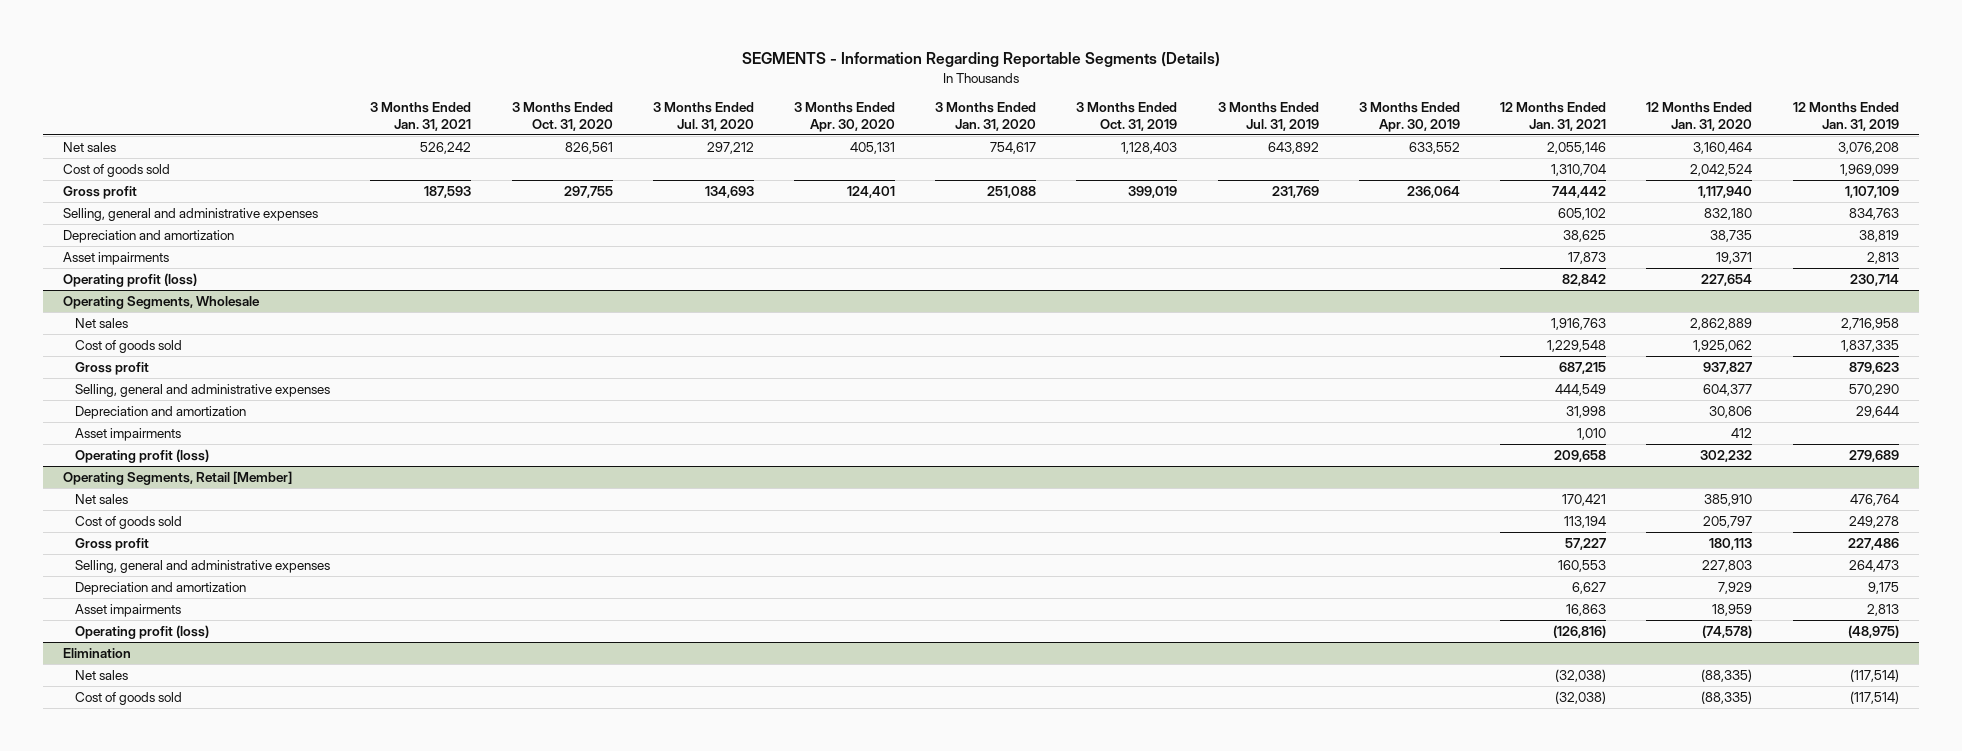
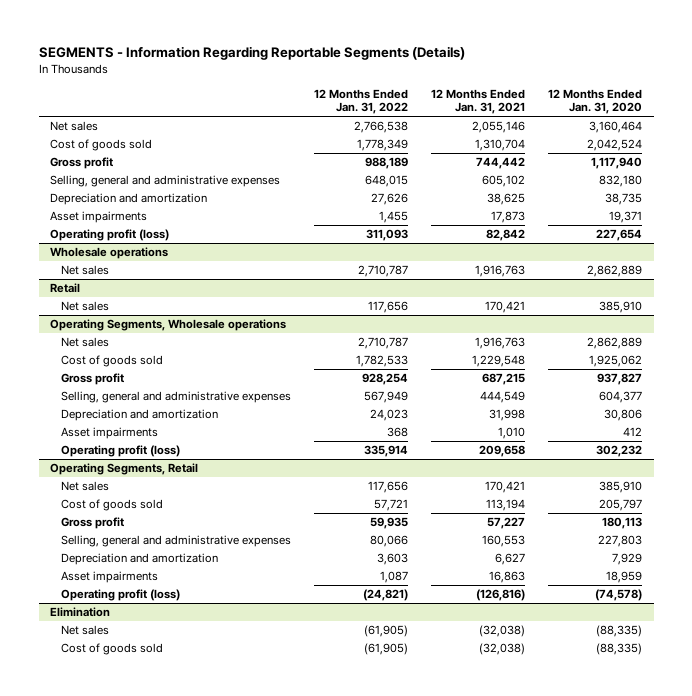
[370,102,472,131] 3 Months Ended Jan. 31, 2021 -> none
[511,102,613,131] 3 Months Ended Oct. 31, 2020 -> none
[652,102,754,131] 3 Months Ended Jul. 31, 2020 -> none
[794,102,896,132] 3 Months Ended Apr. 30, 2020 -> none
[935,102,1037,131] 3 Months Ended Jan. 31, 2020 -> none
[1076,102,1178,131] 3 Months Ended Oct. 31, 2019 -> none
[1217,102,1319,131] 3 Months Ended Jul. 31, 2019 -> none
[1358,102,1460,132] 3 Months Ended Apr. 30, 2019 -> none
[1792,102,1899,131] 12 Months Ended Jan. 31, 2019 -> none
none -> [314,88,409,115] 12 Months Ended Jan. 31, 2022
[63,296,261,310] Operating Segments, Wholesale -> none
none -> [50,247,169,260] Wholesale operations
none -> [50,283,81,294] Retail
none -> [61,301,110,312] Net sales
none -> [50,319,287,332] Operating Segments, Wholesale operations
none -> [61,337,110,348] Net sales
[63,471,293,486] Operating Segments, Retail [Member] -> [50,463,199,476] Operating Segments, Retail

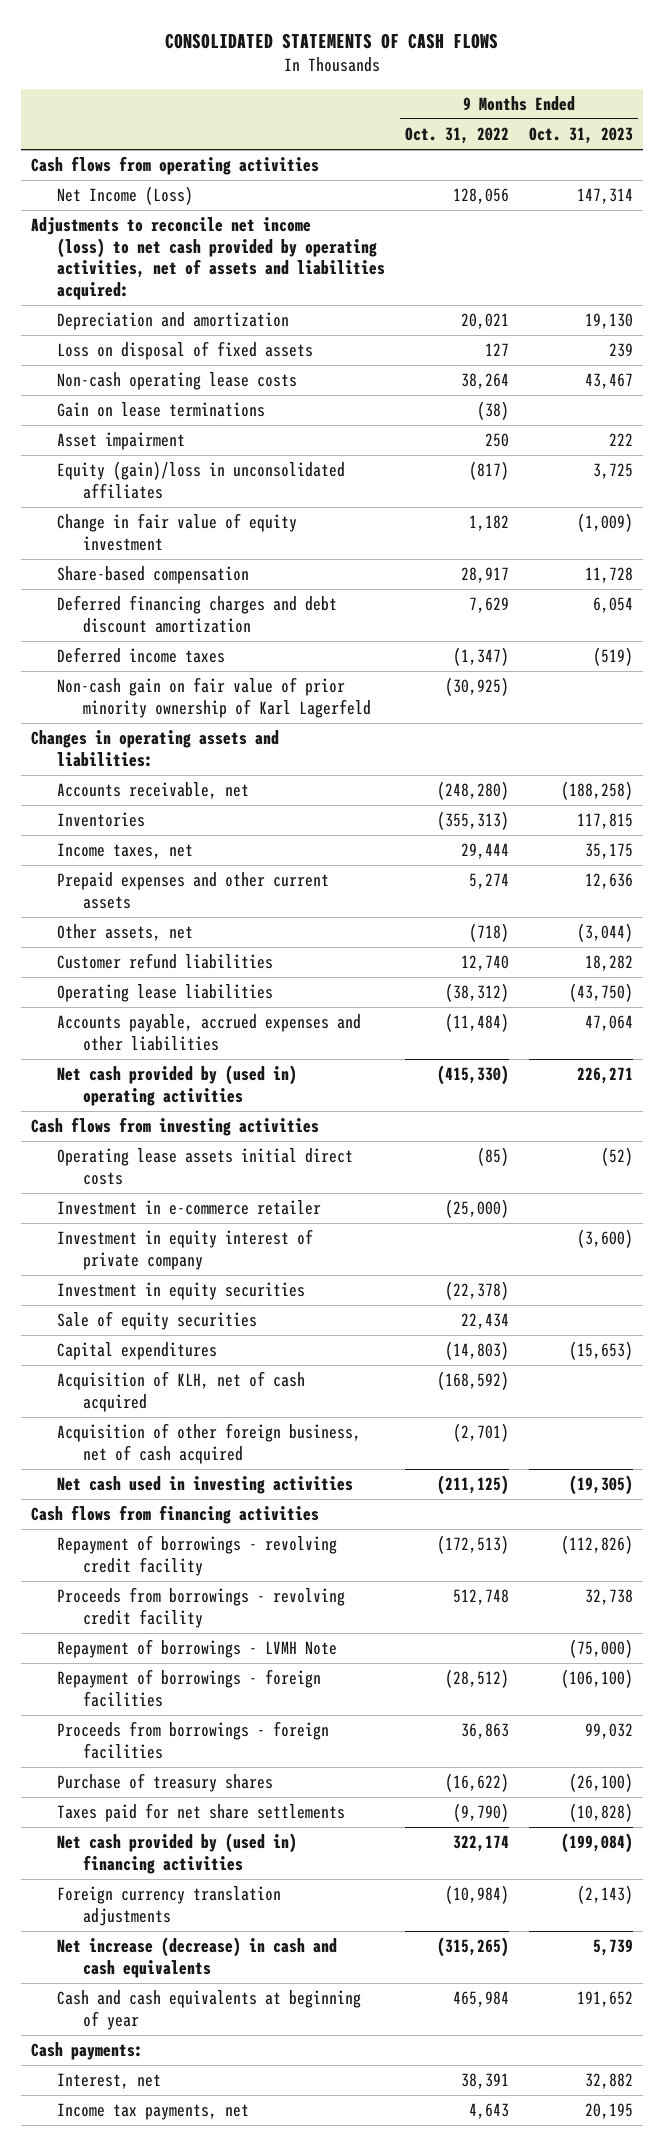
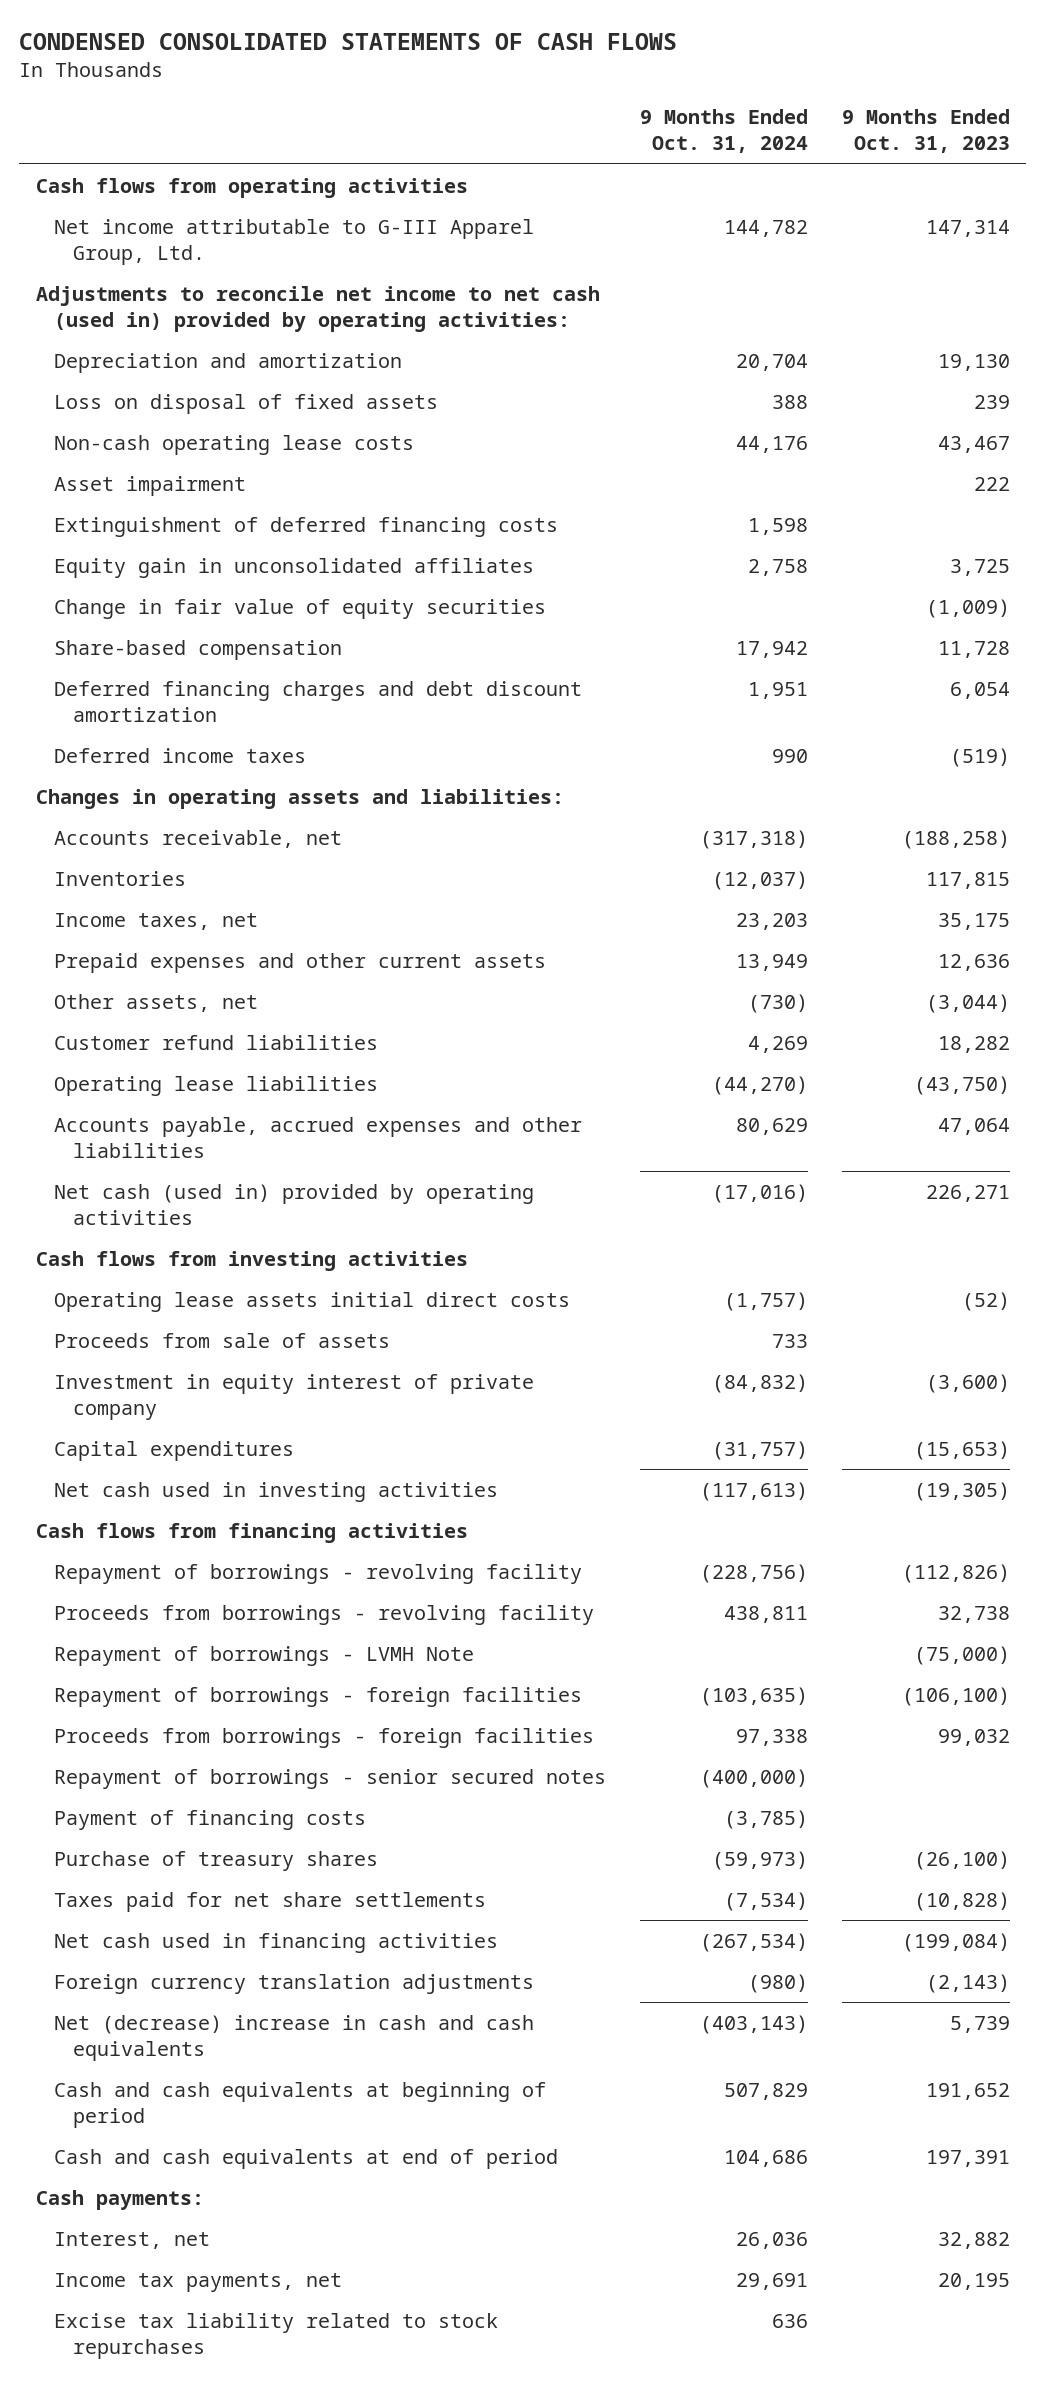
[164,32,498,49] CONSOLIDATED STATEMENTS OF CASH FLOWS -> [18,32,677,50] CONDENSED CONSOLIDATED STATEMENTS OF CASH FLOWS
[404,127,509,145] Oct. 31, 2022 -> none
none -> [639,109,808,154] 9 Months Ended Oct. 31, 2024
[56,186,193,206] Net Income (Loss) -> [54,218,535,265] Net income attributable to G-III Apparel Group, Ltd.
[30,217,385,300] Adjustments to reconcile net income (loss) to net cash provided by operating activities, net of assets and liabilities acquired: -> [35,285,600,332] Adjustments to reconcile net income to net cash (used in) provided by operating activities:
[56,402,265,418] Gain on lease terminations -> none
none -> [54,516,559,537] Extinguishment of deferred financing costs
[56,461,345,499] Equity (gain)/loss in unconsolidated affiliates -> [54,557,535,578] Equity gain in unconsolidated affiliates
[56,513,297,551] Change in fair value of equity investment -> [54,598,547,619] Change in fair value of equity securities
[56,677,371,718] Non-cash gain on fair value of prior minority ownership of Karl Lagerfeld -> none
[56,1065,297,1106] Net cash provided by (used in) operating activities -> [54,1183,535,1225] Net cash (used in) provided by operating activities
[56,1200,321,1216] Investment in e-commerce retailer -> none
none -> [54,1332,391,1348] Proceeds from sale of assets
[56,1282,305,1301] Investment in equity securities -> none
[56,1311,257,1331] Sale of equity securities -> none
[56,1371,305,1412] Acquisition of KLH, net of cash acquired -> none
[56,1423,361,1464] Acquisition of other foreign business, net of cash acquired -> none
[56,1535,337,1576] Repayment of borrowings - revolving credit facility -> [54,1563,583,1584] Repayment of borrowings - revolving facility
[56,1587,345,1628] Proceeds from borrowings - revolving credit facility -> [54,1604,595,1625] Proceeds from borrowings - revolving facility
none -> [54,1768,607,1789] Repayment of borrowings - senior secured notes
none -> [54,1809,367,1830] Payment of financing costs
[56,1833,297,1874] Net cash provided by (used in) financing activities -> [54,1932,499,1953] Net cash used in financing activities
[56,1937,337,1978] Net increase (decrease) in cash and cash equivalents -> [54,2014,535,2061] Net (decrease) increase in cash and cash equivalents
[56,1990,361,2030] Cash and cash equivalents at beginning of year -> [54,2081,547,2128] Cash and cash equivalents at beginning of period
none -> [54,2148,559,2169] Cash and cash equivalents at end of period
none -> [54,2312,499,2359] Excise tax liability related to stock repurchases

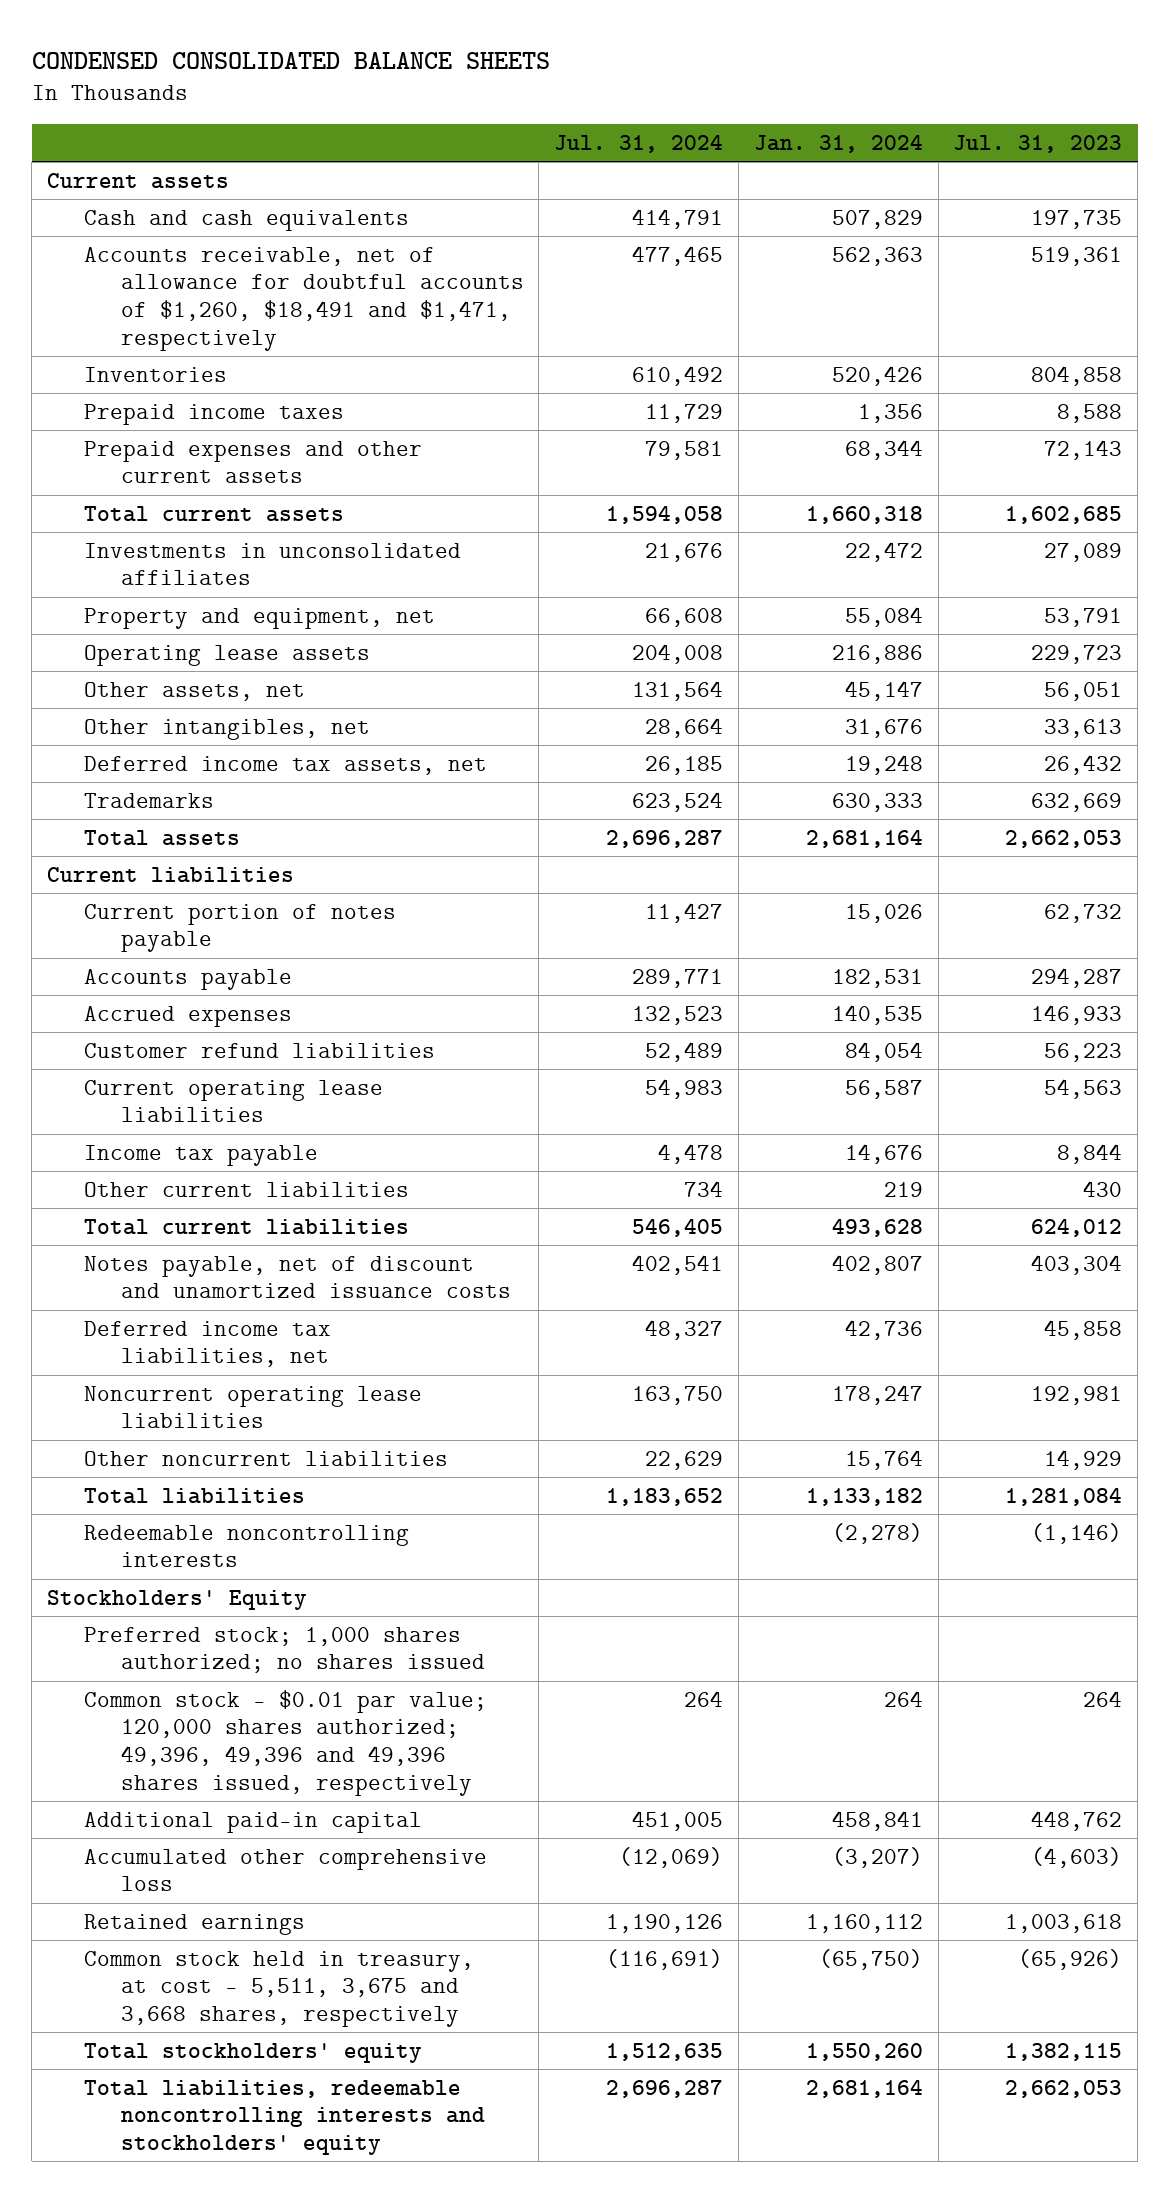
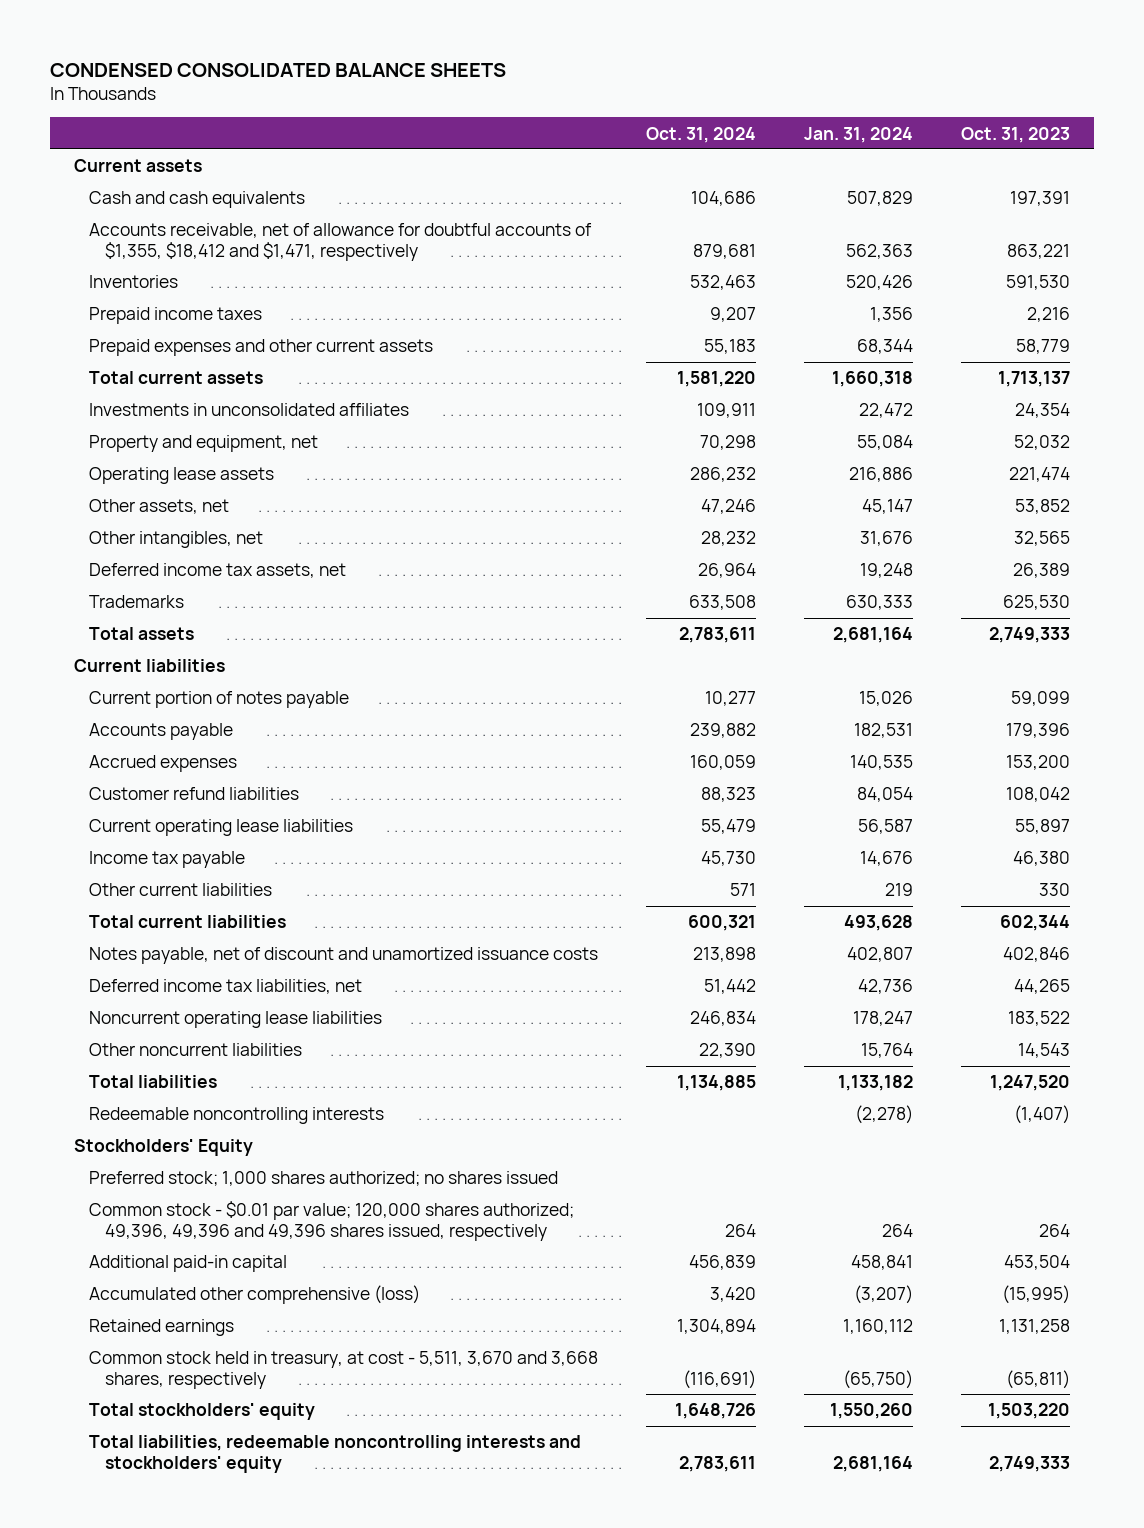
[554,134,724,153] Jul. 31, 2024 -> none
[953,134,1123,153] Jul. 31, 2023 -> none
none -> [646,126,757,143] Oct. 31, 2024
none -> [961,126,1071,143] Oct. 31, 2023
[83,246,524,351] Accounts receivable, net of allowance for doubtful accounts of $1,260, $18,491 and $1,471, respectively -> [89,223,593,261] Accounts receivable, net of allowance for doubtful accounts of $1,355, $18,412 and $1,471, respectively
[83,1848,487,1892] Accumulated other comprehensive loss -> [89,1285,421,1305] Accumulated other comprehensive (loss)
[83,1950,474,2028] Common stock held in treasury, at cost - 5,511, 3,675 and 3,668 shares, respectively -> [89,1351,599,1389] Common stock held in treasury, at cost - 5,511, 3,670 and 3,668 shares, respectively

